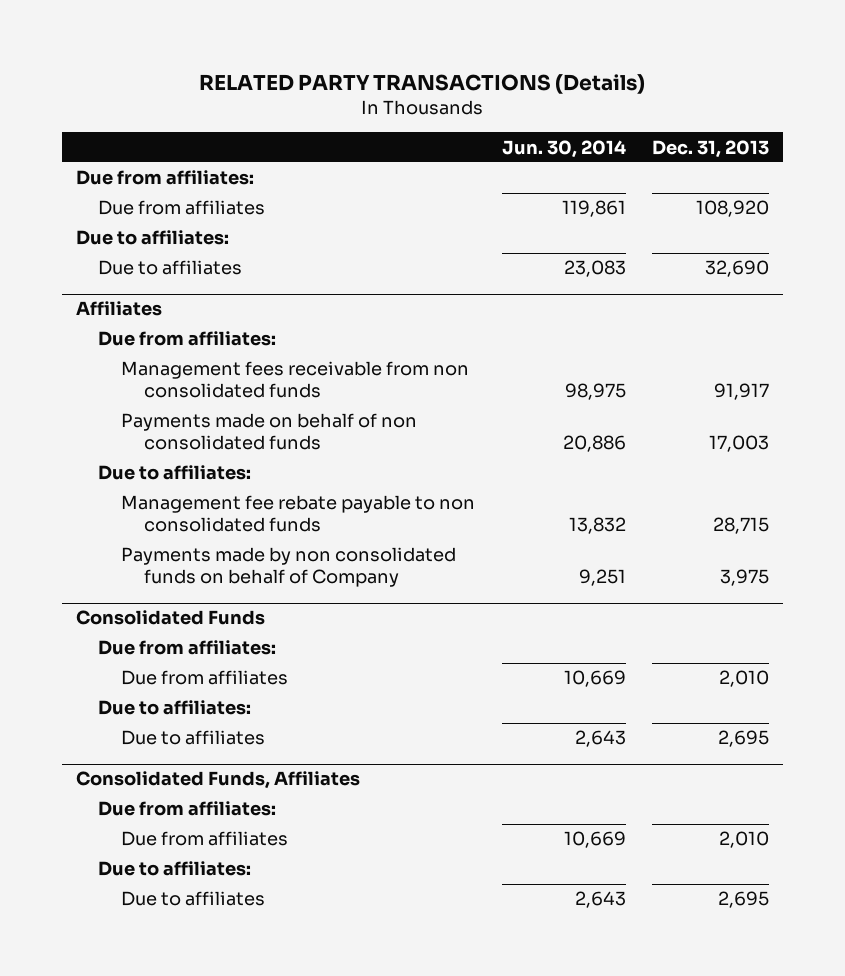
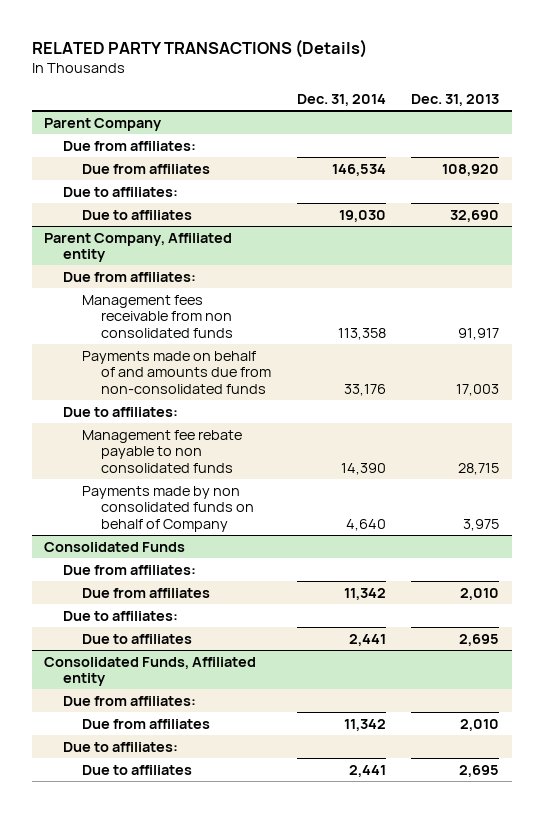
[501,139,626,158] Jun. 30, 2014 -> none
none -> [296,94,386,107] Dec. 31, 2014
none -> [44,117,163,131] Parent Company
[75,301,162,317] Affiliates -> none
none -> [44,232,233,263] Parent Company, Affiliated entity
[121,413,418,451] Payments made on behalf of non consolidated funds -> [82,350,272,394] Payments made on behalf of and amounts due from non-consolidated funds
[75,771,360,790] Consolidated Funds, Affiliates -> none
none -> [44,656,257,687] Consolidated Funds, Affiliated entity

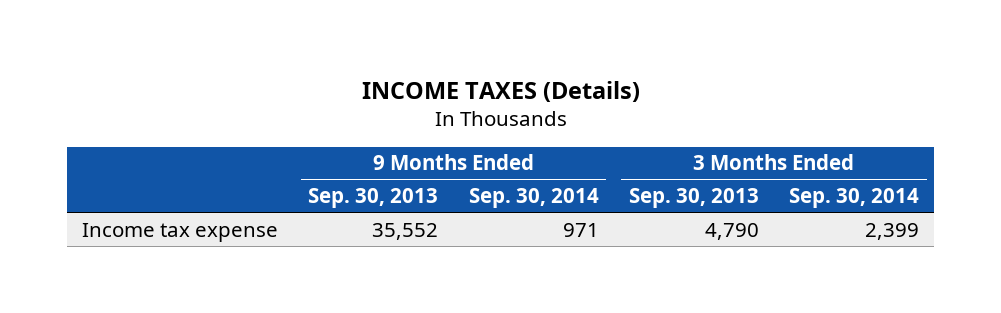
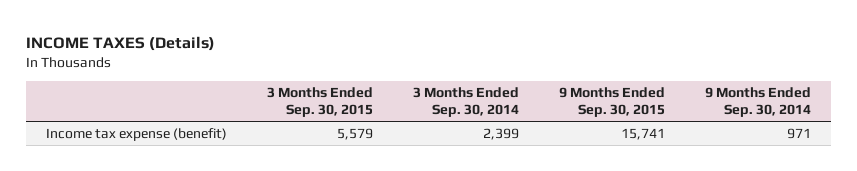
[308,188,439,209] Sep. 30, 2013 -> none
[629,188,760,209] Sep. 30, 2013 -> none
none -> [267,86,374,117] 3 Months Ended Sep. 30, 2015
none -> [559,86,666,117] 9 Months Ended Sep. 30, 2015
[82,222,279,242] Income tax expense -> [46,128,228,142] Income tax expense (benefit)

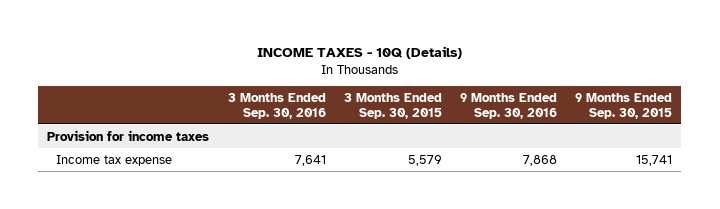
[26,35,216,51] INCOME TAXES (Details) -> [256,46,462,60] INCOME TAXES - 10Q (Details)
[413,86,520,117] 3 Months Ended Sep. 30, 2014 -> none
[705,86,812,117] 9 Months Ended Sep. 30, 2014 -> none
none -> [227,92,326,119] 3 Months Ended Sep. 30, 2016
none -> [460,92,558,119] 9 Months Ended Sep. 30, 2016
none -> [47,129,210,141] Provision for income taxes
[46,128,228,142] Income tax expense (benefit) -> [56,154,173,166] Income tax expense

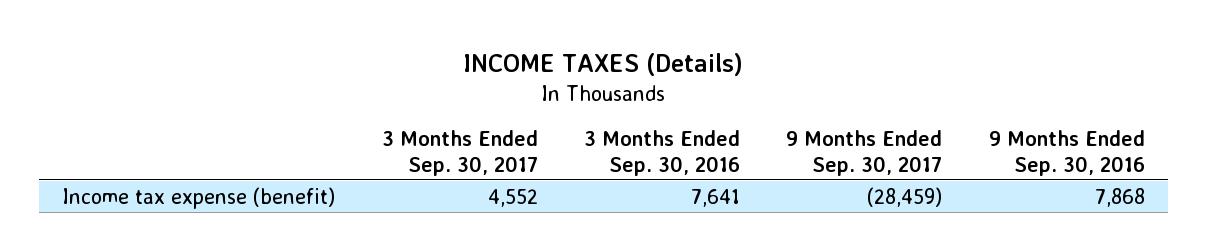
[256,46,462,60] INCOME TAXES - 10Q (Details) -> [463,53,744,77] INCOME TAXES (Details)
[343,92,442,119] 3 Months Ended Sep. 30, 2015 -> none
[575,92,673,119] 9 Months Ended Sep. 30, 2015 -> none
none -> [381,129,538,176] 3 Months Ended Sep. 30, 2017
none -> [786,129,943,176] 9 Months Ended Sep. 30, 2017
[47,129,210,141] Provision for income taxes -> none
[56,154,173,166] Income tax expense -> [62,186,336,209] Income tax expense (benefit)

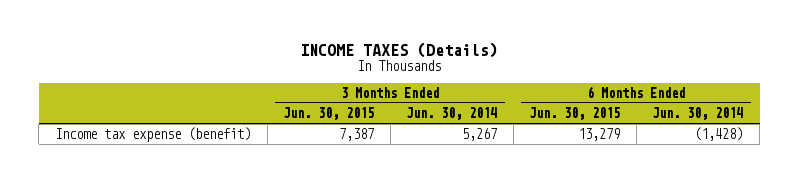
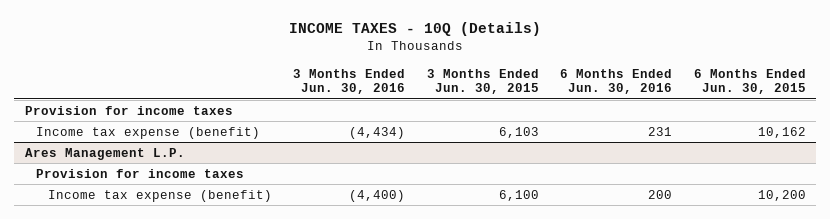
[300,42,499,59] INCOME TAXES (Details) -> [289,22,542,37] INCOME TAXES - 10Q (Details)
[406,107,498,121] Jun. 30, 2014 -> none
[652,107,744,121] Jun. 30, 2014 -> none
none -> [293,68,406,95] 3 Months Ended Jun. 30, 2016
none -> [560,68,673,95] 6 Months Ended Jun. 30, 2016
none -> [24,105,233,115] Provision for income taxes
[339,128,375,142] 7,387 -> [498,126,539,138] 6,103
[578,128,621,142] 13,279 -> [757,126,806,138] 10,162
none -> [24,147,185,160] Ares Management L.P.
none -> [36,168,245,178] Provision for income taxes
none -> [47,189,272,202] Income tax expense (benefit)

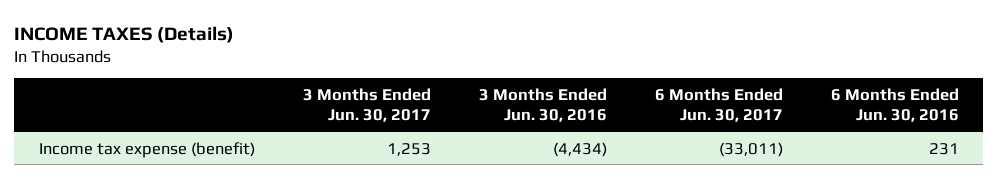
[289,22,542,37] INCOME TAXES - 10Q (Details) -> [14,25,235,43] INCOME TAXES (Details)
[426,68,539,95] 3 Months Ended Jun. 30, 2015 -> none
[693,68,806,95] 6 Months Ended Jun. 30, 2015 -> none
none -> [302,87,431,123] 3 Months Ended Jun. 30, 2017
none -> [654,87,783,123] 6 Months Ended Jun. 30, 2017
[24,105,233,115] Provision for income taxes -> none
[24,147,185,160] Ares Management L.P. -> none
[36,168,245,178] Provision for income taxes -> none
[47,189,272,202] Income tax expense (benefit) -> none

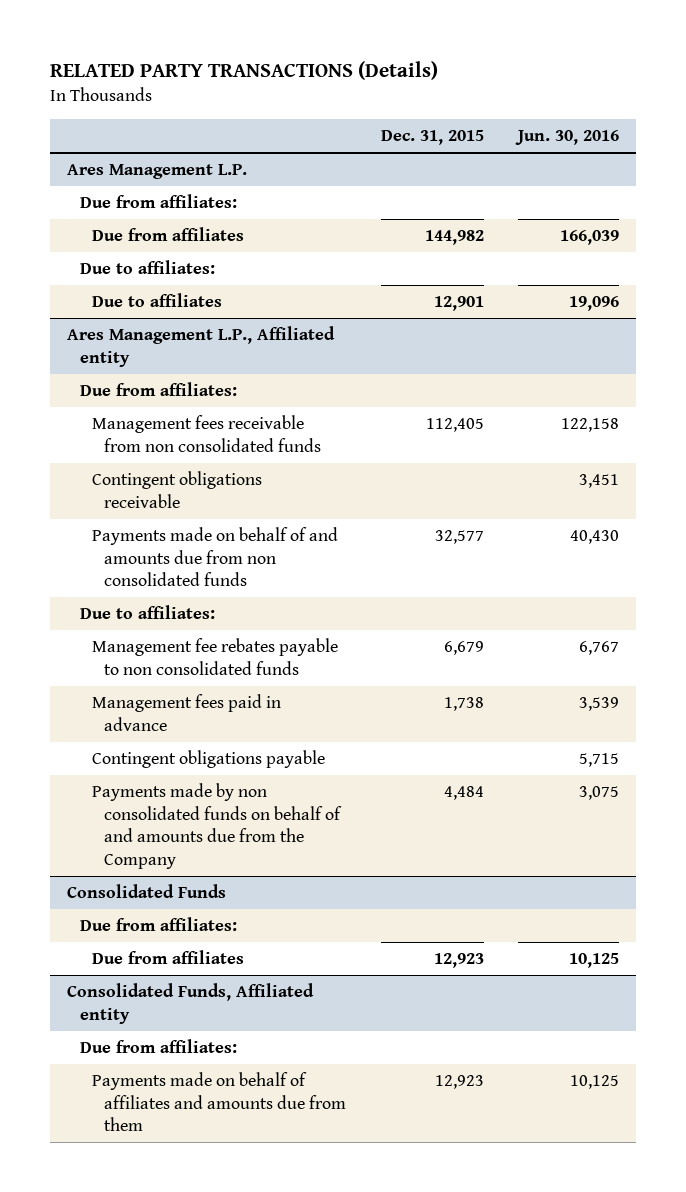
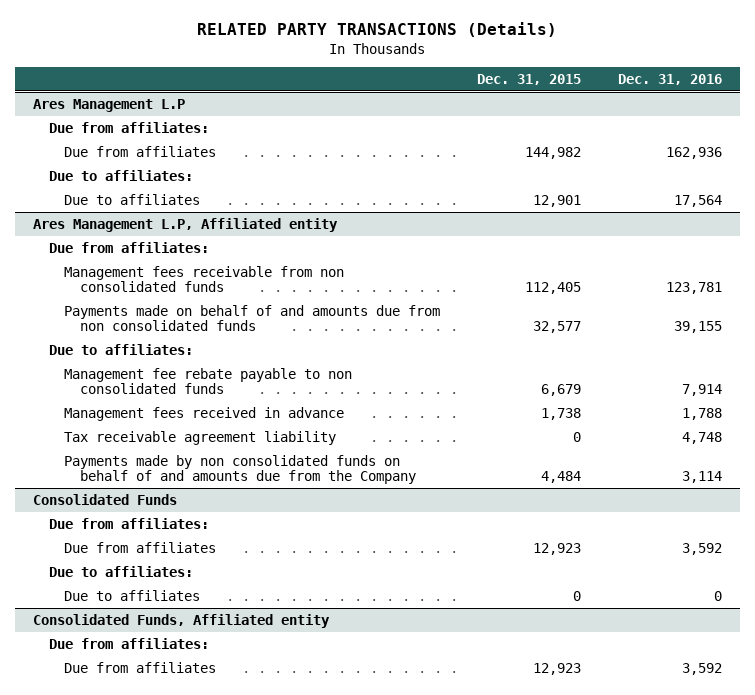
[514,130,619,146] Jun. 30, 2016 -> none
none -> [617,73,722,85] Dec. 31, 2016
[67,164,248,180] Ares Management L.P. -> [33,98,186,112] Ares Management L.P
[67,326,336,367] Ares Management L.P., Affiliated entity -> [33,217,339,232] Ares Management L.P, Affiliated entity
[91,471,262,508] Contingent obligations receivable -> none
[91,750,325,769] Contingent obligations payable -> none
[91,638,338,675] Management fee rebates payable to non consolidated funds -> [64,367,353,395] Management fee rebate payable to non consolidated funds
[91,694,281,731] Management fees paid in advance -> [64,406,345,421] Management fees received in advance
none -> [64,430,337,445] Tax receivable agreement liability
none -> [48,565,193,577] Due to affiliates:
none -> [64,589,201,601] Due to affiliates
[91,1072,347,1132] Payments made on behalf of affiliates and amounts due from them -> [64,661,217,673] Due from affiliates

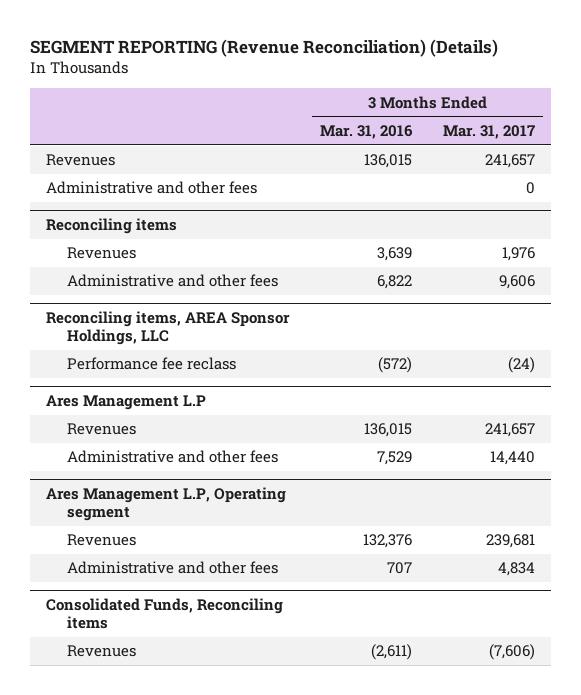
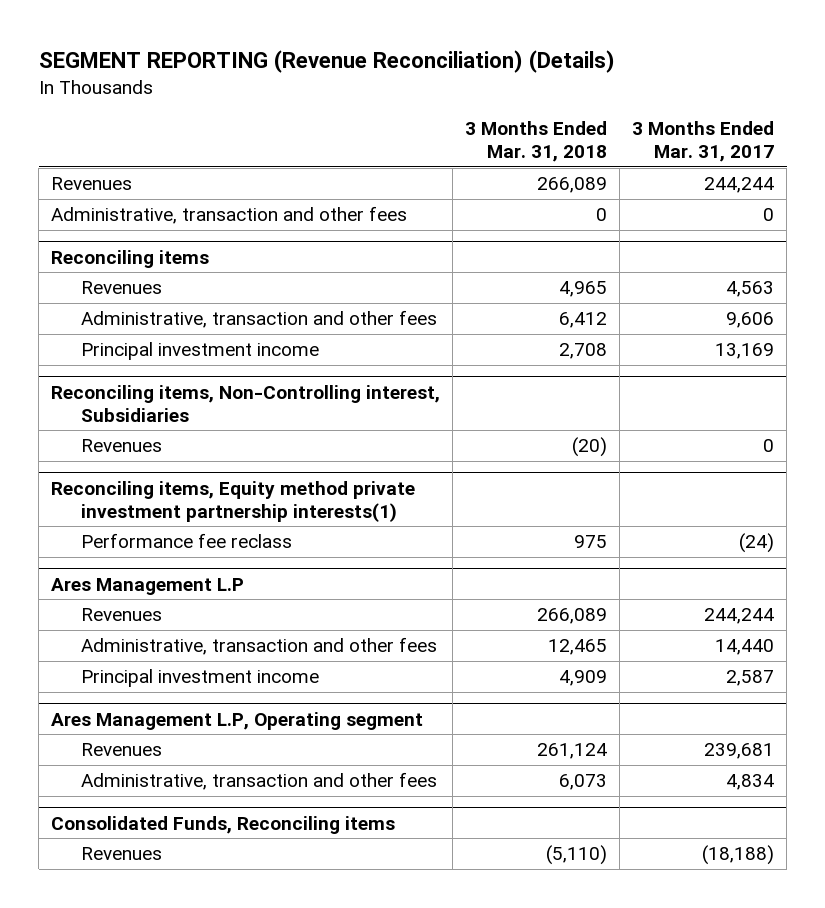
[320,124,414,139] Mar. 31, 2016 -> none
none -> [465,120,608,162] 3 Months Ended Mar. 31, 2018
[485,154,536,169] 241,657 -> [704,177,775,194] 244,244
[45,181,257,195] Administrative and other fees -> [51,206,408,225] Administrative, transaction and other fees
[45,311,290,346] Reconciling items, AREA Sponsor Holdings, LLC -> none
[502,247,536,262] 1,976 -> [726,281,775,298] 4,563
[66,274,278,288] Administrative and other fees -> [81,310,438,329] Administrative, transaction and other fees
none -> [81,342,320,361] Principal investment income
none -> [51,384,441,422] Reconciling items, Non-Controlling interest, Subsidiaries
none -> [81,439,163,453] Revenues
none -> [51,480,416,522] Reconciling items, Equity method private investment partnership interests(1)
[485,423,536,438] 241,657 -> [704,608,775,625] 244,244
[66,450,278,464] Administrative and other fees -> [81,637,438,656] Administrative, transaction and other fees
none -> [81,669,320,688] Principal investment income
[66,561,278,575] Administrative and other fees -> [81,772,438,791] Administrative, transaction and other fees
[489,644,536,661] (7,606) -> [702,845,775,866] (18,188)

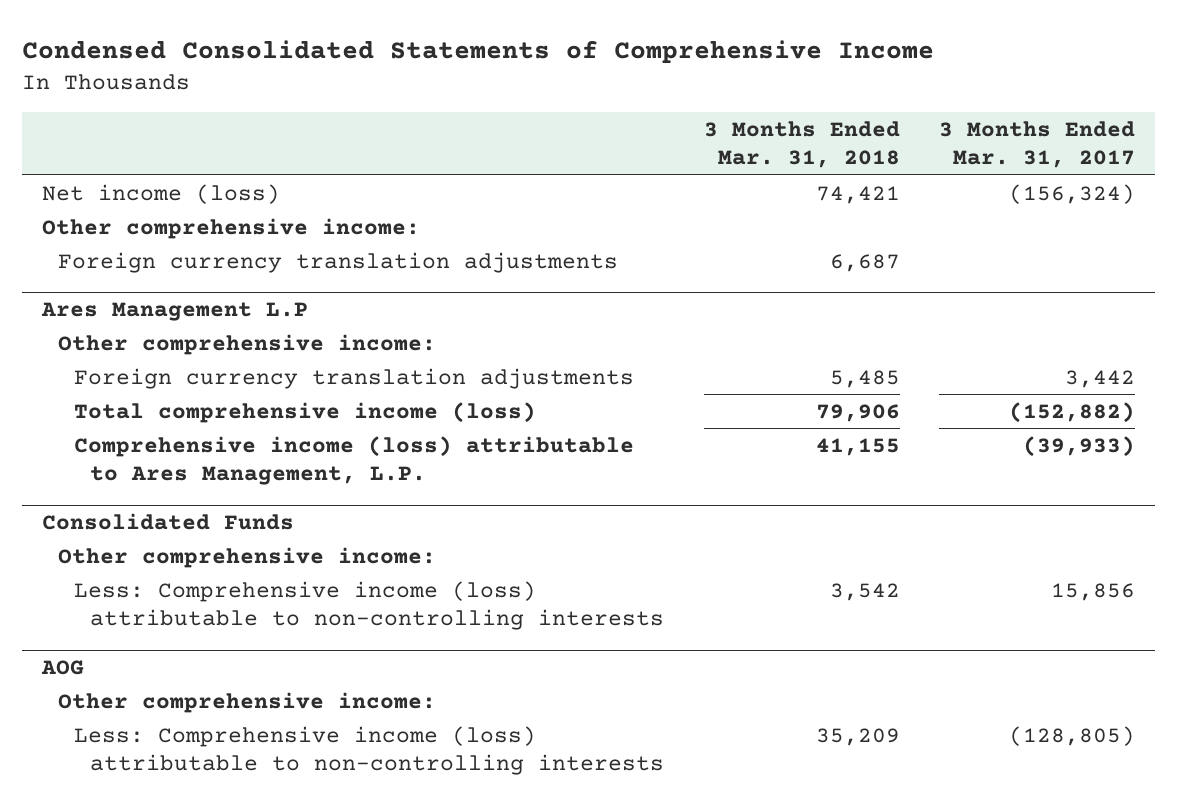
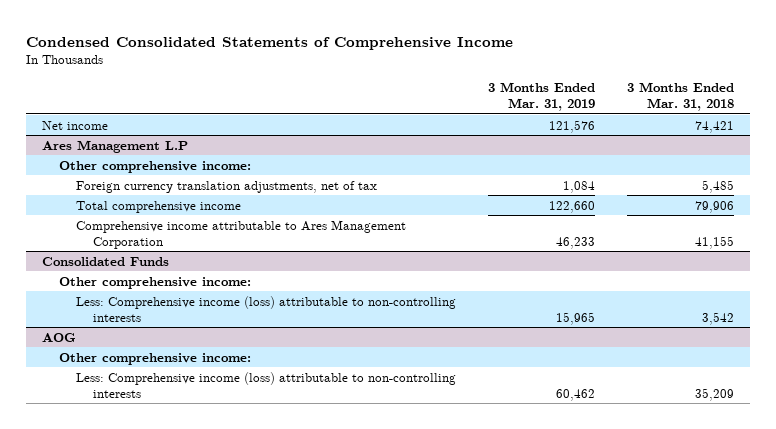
[938,120,1135,169] 3 Months Ended Mar. 31, 2017 -> none
none -> [487,82,595,112] 3 Months Ended Mar. 31, 2019
[41,217,420,239] Other comprehensive income: -> none
[58,251,619,273] Foreign currency translation adjustments -> none
[41,183,280,204] Net income (loss) -> [41,120,108,130] Net income
[74,367,635,389] Foreign currency translation adjustments -> [76,180,378,193] Foreign currency translation adjustments, net of tax
[74,401,537,423] Total comprehensive income (loss) -> [76,200,242,213] Total comprehensive income
[74,435,635,486] Comprehensive income (loss) attributable to Ares Management, L.P. -> [76,219,407,249] Comprehensive income attributable to Ares Management Corporation

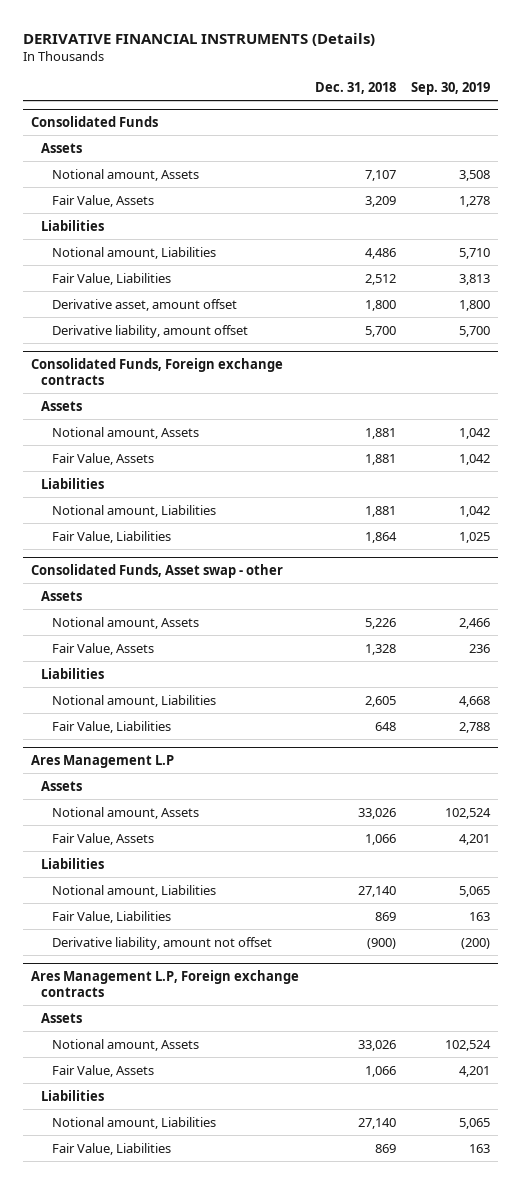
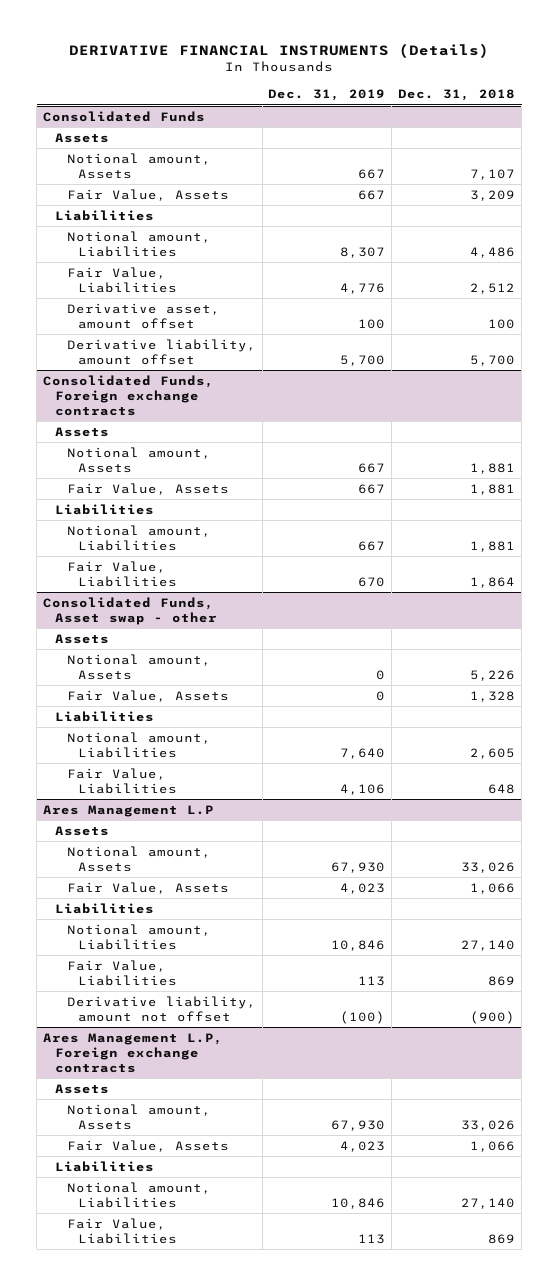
[411,82,491,96] Sep. 30, 2019 -> none
none -> [268,89,386,102] Dec. 31, 2019
[364,299,396,311] 1,800 -> [488,318,516,329] 100

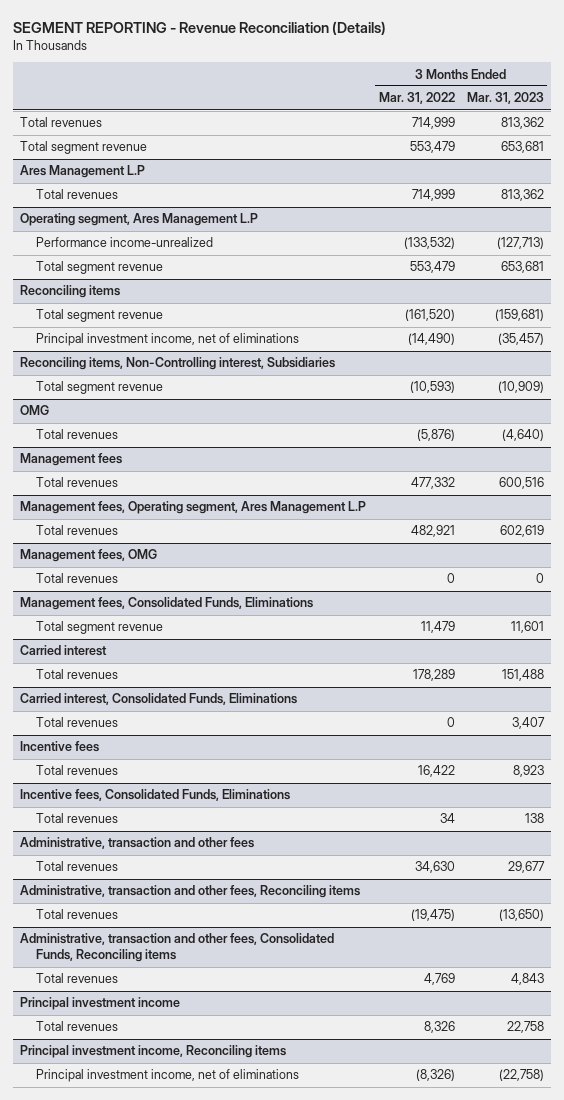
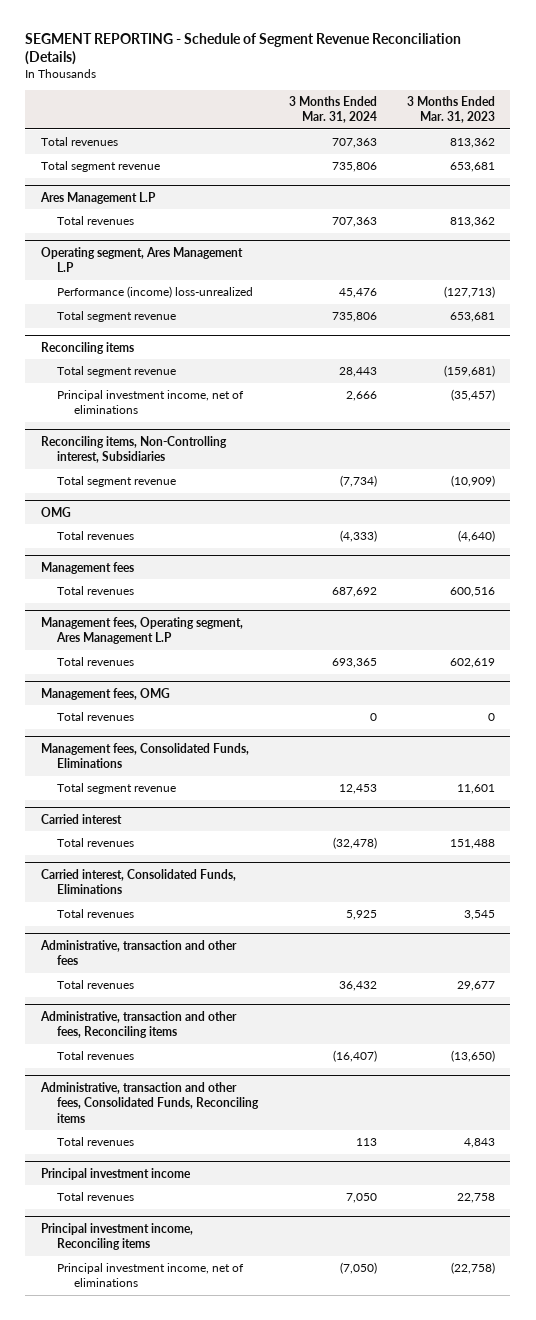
[13,20,387,35] SEGMENT REPORTING - Revenue Reconciliation (Details) -> [25,32,462,66] SEGMENT REPORTING - Schedule of Segment Revenue Reconciliation (Details)
[378,92,455,105] Mar. 31, 2022 -> none
none -> [288,95,377,124] 3 Months Ended Mar. 31, 2024
[36,237,214,248] Performance income-unrealized -> [57,286,254,299] Performance (income) loss-unrealized
[19,741,99,753] Incentive fees -> none
[36,765,119,776] Total revenues -> none
[19,789,290,802] Incentive fees, Consolidated Funds, Eliminations -> none
[36,813,119,824] Total revenues -> none
[512,717,546,730] 3,407 -> [464,910,496,921] 3,545

